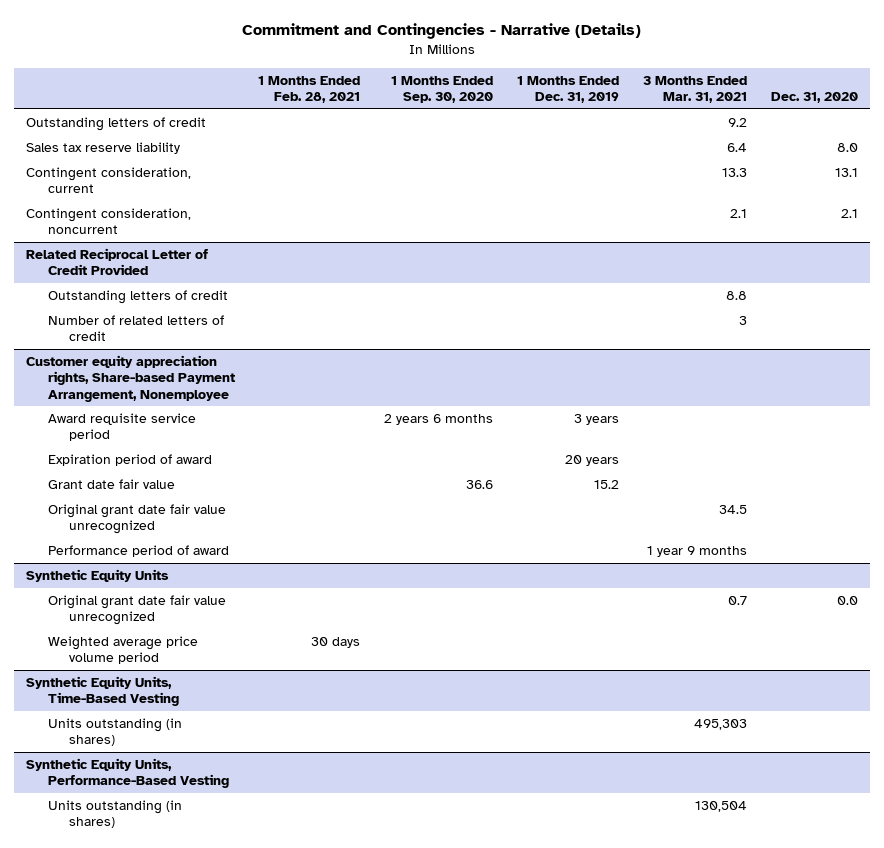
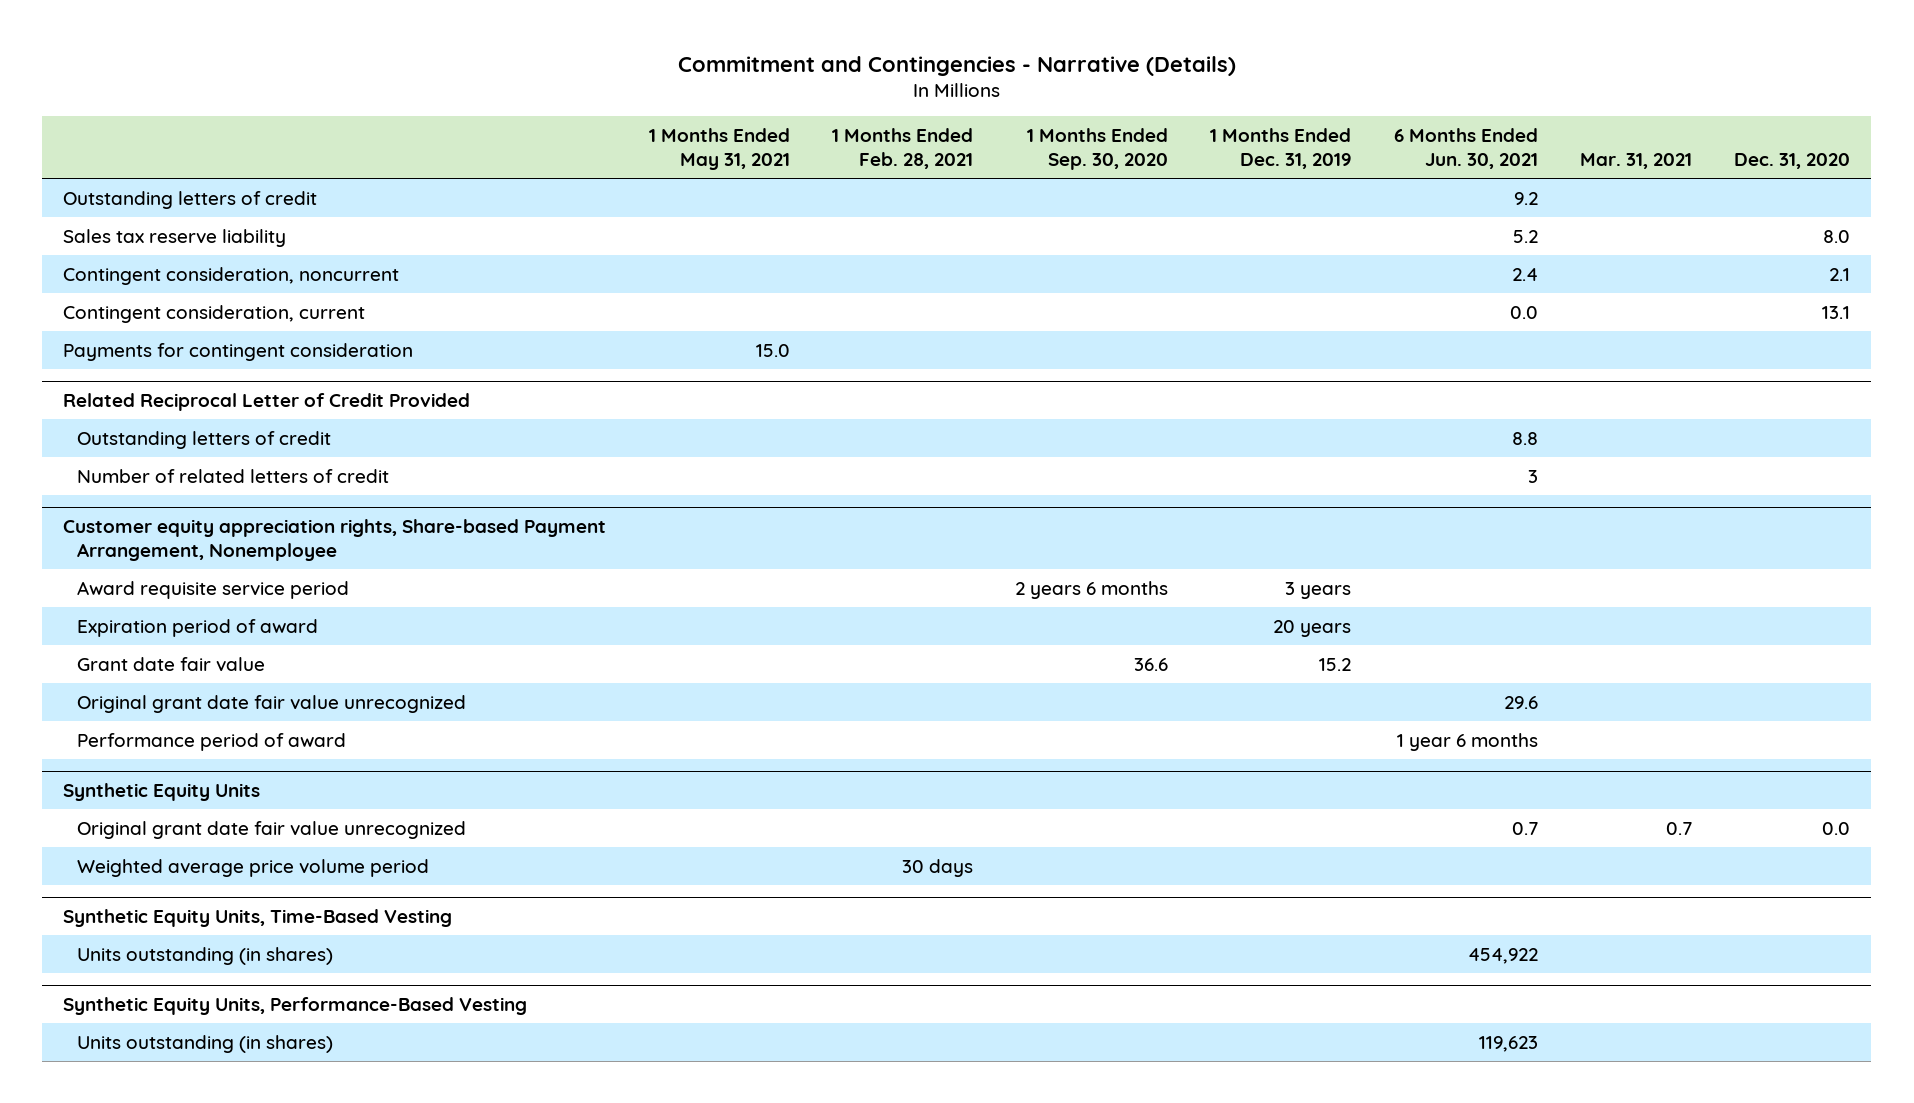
[643,75,748,104] 3 Months Ended Mar. 31, 2021 -> none
none -> [648,127,790,171] 1 Months Ended May 31, 2021
none -> [1393,127,1538,170] 6 Months Ended Jun. 30, 2021
none -> [1579,153,1692,170] Mar. 31, 2021
[25,167,191,194] Contingent consideration, current -> [63,304,366,323] Contingent consideration, current
none -> [63,342,414,361] Payments for contingent consideration

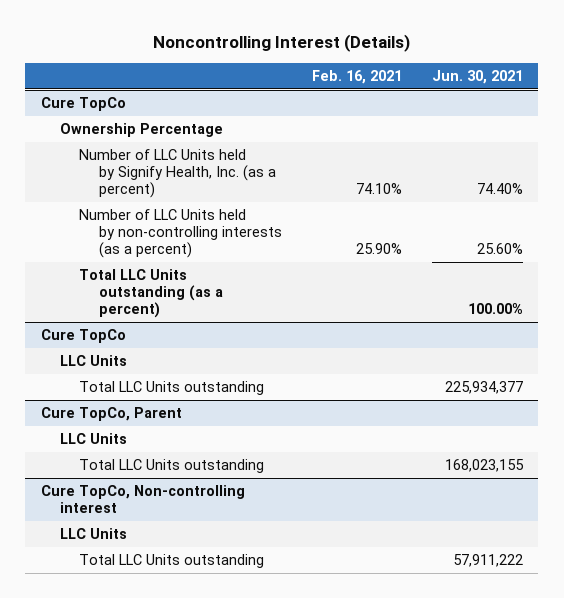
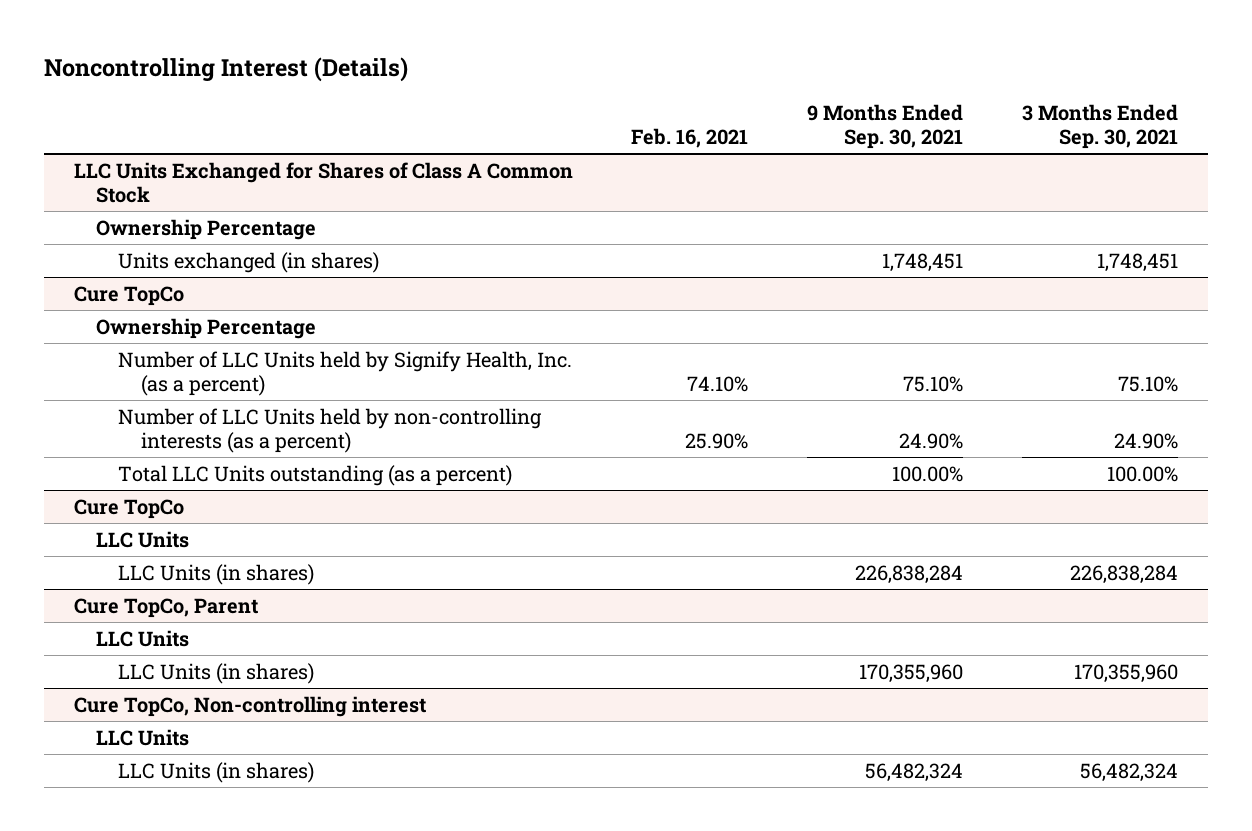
[432,70,524,85] Jun. 30, 2021 -> none
none -> [807,103,964,149] 9 Months Ended Sep. 30, 2021
none -> [1022,103,1179,149] 3 Months Ended Sep. 30, 2021
none -> [73,161,573,204] LLC Units Exchanged for Shares of Class A Common Stock
none -> [96,218,317,240] Ownership Percentage
none -> [118,251,380,273] Units exchanged (in shares)
[79,381,265,396] Total LLC Units outstanding -> [118,563,315,585] LLC Units (in shares)
[79,459,265,474] Total LLC Units outstanding -> [118,662,315,684] LLC Units (in shares)
[79,554,265,569] Total LLC Units outstanding -> [118,761,315,783] LLC Units (in shares)

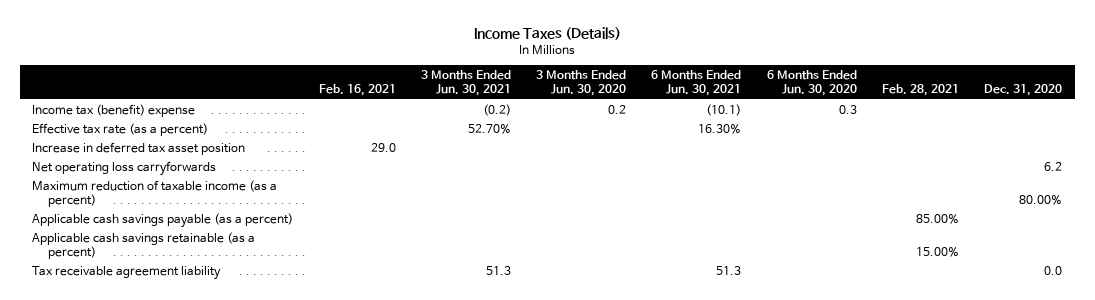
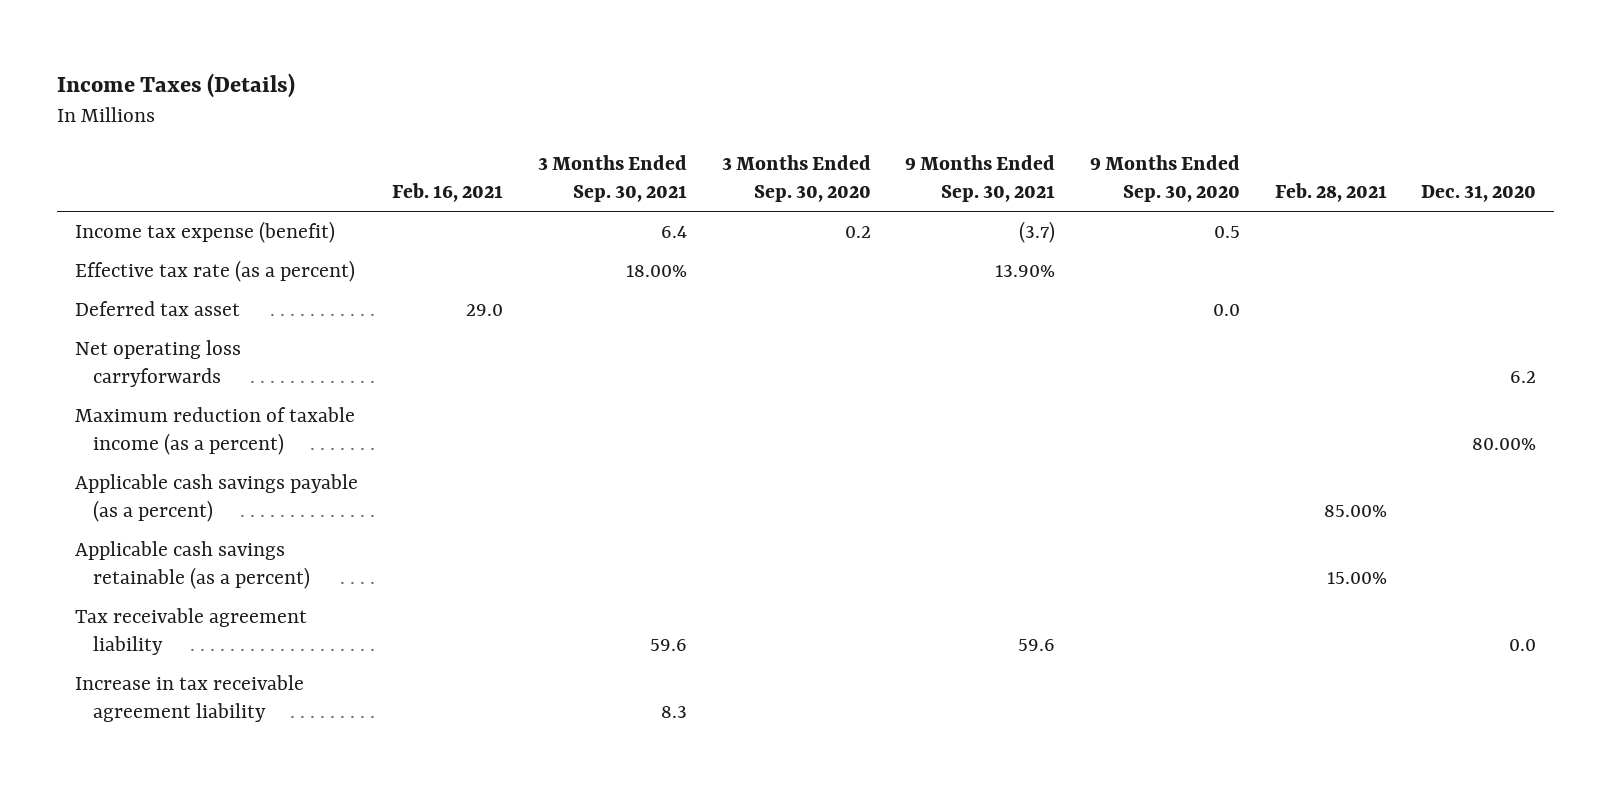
[420,70,511,97] 3 Months Ended Jun. 30, 2021 -> none
[536,70,627,97] 3 Months Ended Jun. 30, 2020 -> none
[651,70,742,97] 6 Months Ended Jun. 30, 2021 -> none
[766,70,857,97] 6 Months Ended Jun. 30, 2020 -> none
none -> [537,155,687,203] 3 Months Ended Sep. 30, 2021
none -> [721,155,871,203] 3 Months Ended Sep. 30, 2020
none -> [905,155,1056,203] 9 Months Ended Sep. 30, 2021
none -> [1089,155,1240,203] 9 Months Ended Sep. 30, 2020
[32,103,196,117] Income tax (benefit) expense -> [74,220,335,243] Income tax expense (benefit)
[32,141,246,155] Increase in deferred tax asset position -> [74,300,240,316] Deferred tax asset
none -> [74,674,304,722] Increase in tax receivable agreement liability

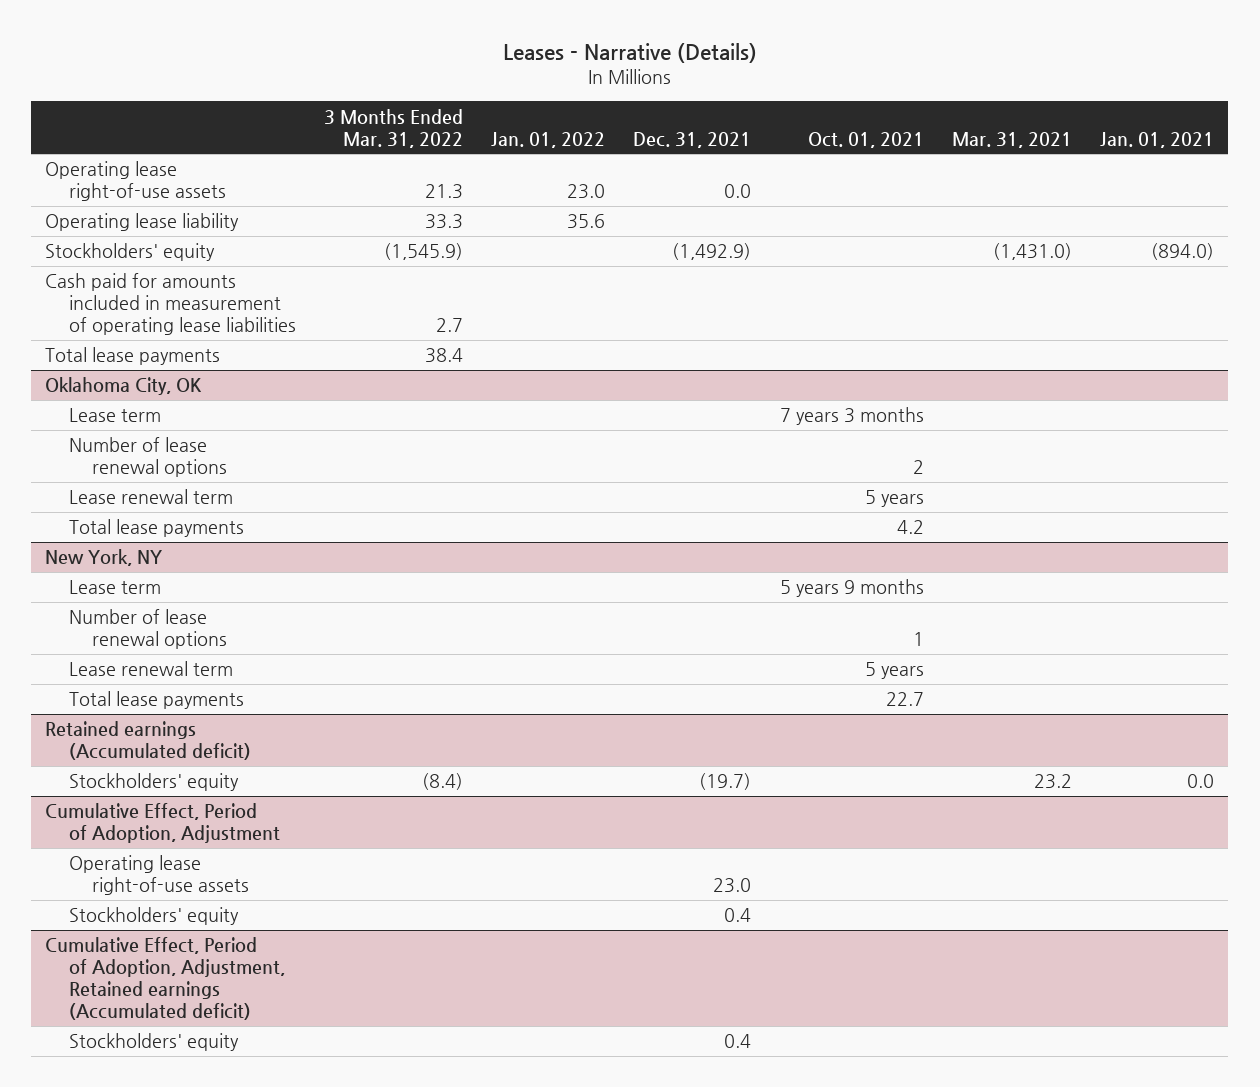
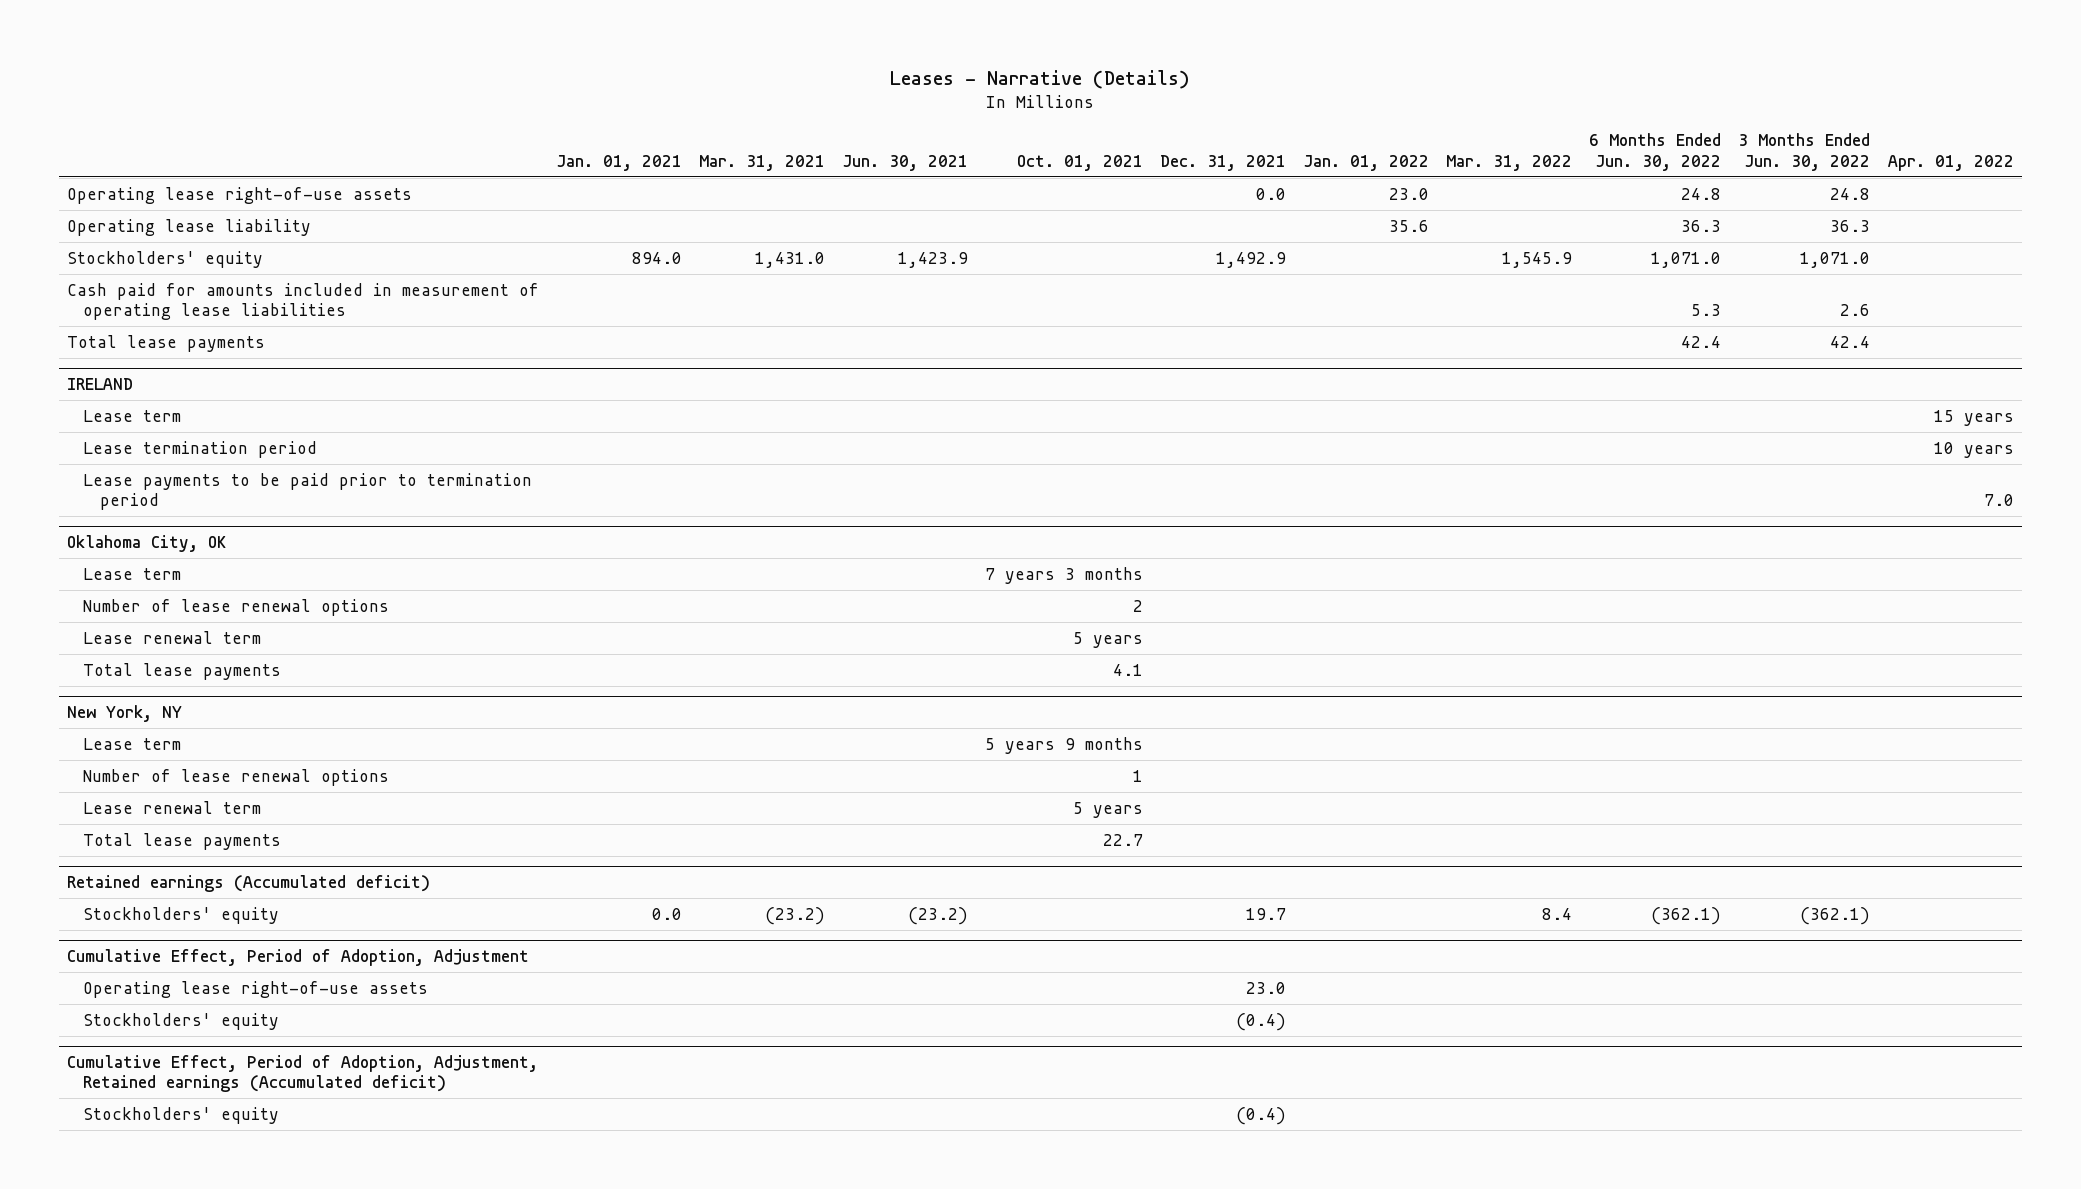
[323,108,463,148] 3 Months Ended Mar. 31, 2022 -> none
none -> [842,154,969,171] Jun. 30, 2021
none -> [1446,154,1573,171] Mar. 31, 2022
none -> [1589,133,1722,171] 6 Months Ended Jun. 30, 2022
none -> [1738,133,1871,171] 3 Months Ended Jun. 30, 2022
none -> [1887,154,2014,171] Apr. 01, 2022
[672,243,752,261] (1,492.9) -> [1216,251,1287,268] 1,492.9
[992,243,1072,261] (1,431.0) -> [755,251,826,268] 1,431.0
[1151,243,1215,261] (894.0) -> [632,251,683,264] 894.0
none -> [67,377,134,390] IRELAND
none -> [83,409,182,422] Lease term
none -> [83,440,318,458] Lease termination period
none -> [83,472,533,511] Lease payments to be paid prior to termination period
[896,520,924,535] 4.2 -> [1113,663,1144,676] 4.1
[699,773,752,791] (19.7) -> [1246,907,1287,920] 19.7
[1033,774,1072,790] 23.2 -> [765,906,826,925] (23.2)
[724,908,752,923] 0.4 -> [1236,1012,1287,1031] (0.4)
[724,1034,752,1049] 0.4 -> [1236,1106,1287,1125] (0.4)

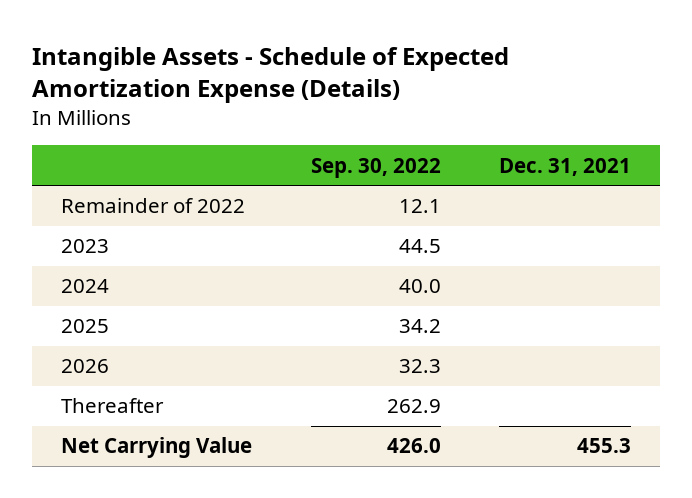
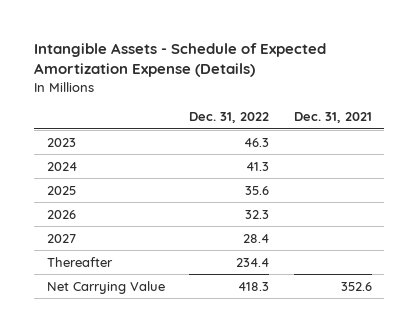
[310,157,441,178] Sep. 30, 2022 -> none
none -> [189,112,270,124] Dec. 31, 2022
[61,198,246,214] Remainder of 2022 -> none
none -> [46,233,76,243] 2027
[576,438,631,454] 455.3 -> [340,281,372,291] 352.6

